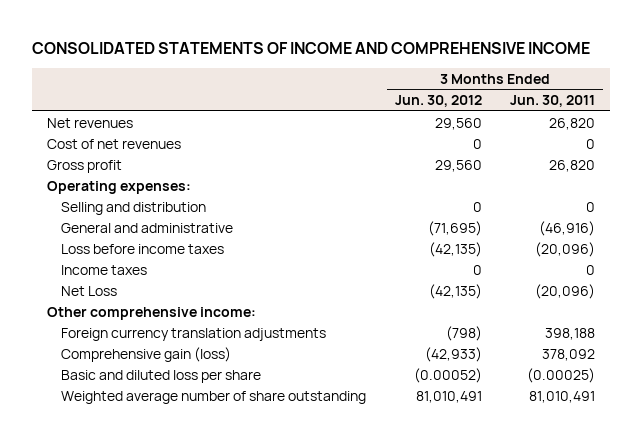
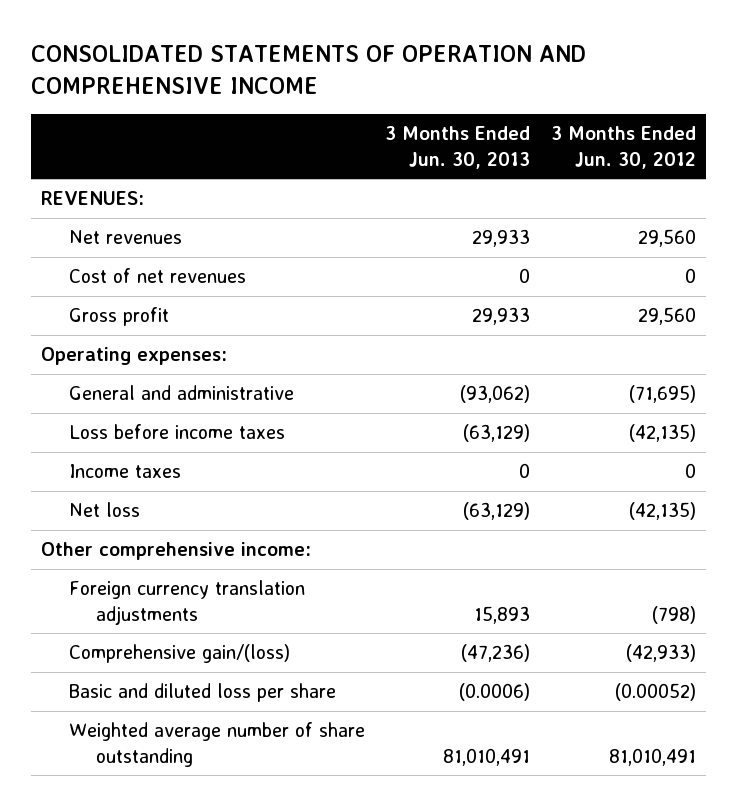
[32,42,591,55] CONSOLIDATED STATEMENTS OF INCOME AND COMPREHENSIVE INCOME -> [30,45,586,94] CONSOLIDATED STATEMENTS OF OPERATION AND COMPREHENSIVE INCOME
[510,95,596,108] Jun. 30, 2011 -> none
none -> [385,126,531,169] 3 Months Ended Jun. 30, 2013
none -> [41,191,145,206] REVENUES:
[60,201,206,215] Selling and distribution -> none
[60,285,117,296] Net Loss -> [68,502,140,518] Net loss
[60,346,231,362] Comprehensive gain (loss) -> [68,644,290,664] Comprehensive gain/(loss)

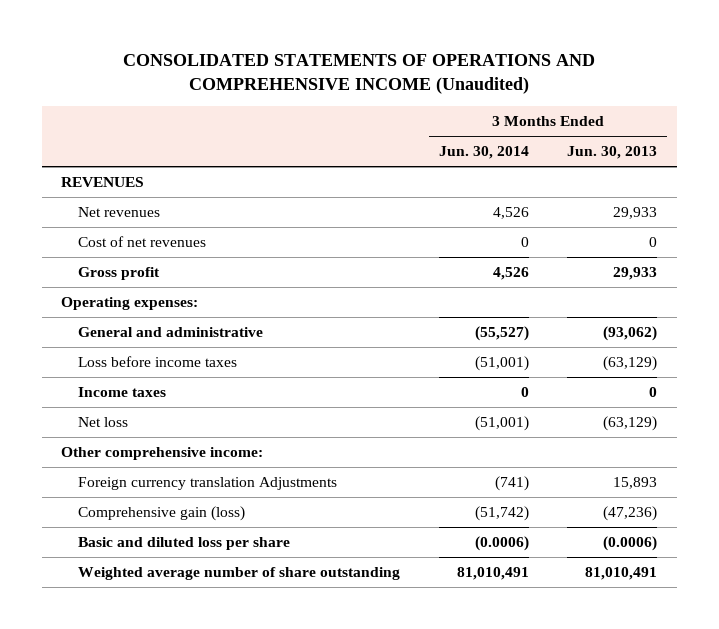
[30,45,586,94] CONSOLIDATED STATEMENTS OF OPERATION AND COMPREHENSIVE INCOME -> [123,53,596,95] CONSOLIDATED STATEMENTS OF OPERATIONS AND COMPREHENSIVE INCOME (Unaudited)
[550,126,696,169] 3 Months Ended Jun. 30, 2012 -> none
none -> [438,146,529,160] Jun. 30, 2014
[41,191,145,206] REVENUES: -> [61,177,145,188] REVENUES
[68,580,305,625] Foreign currency translation adjustments -> [77,477,337,491] Foreign currency translation Adjustments
[68,644,290,664] Comprehensive gain/(loss) -> [77,506,245,522] Comprehensive gain (loss)

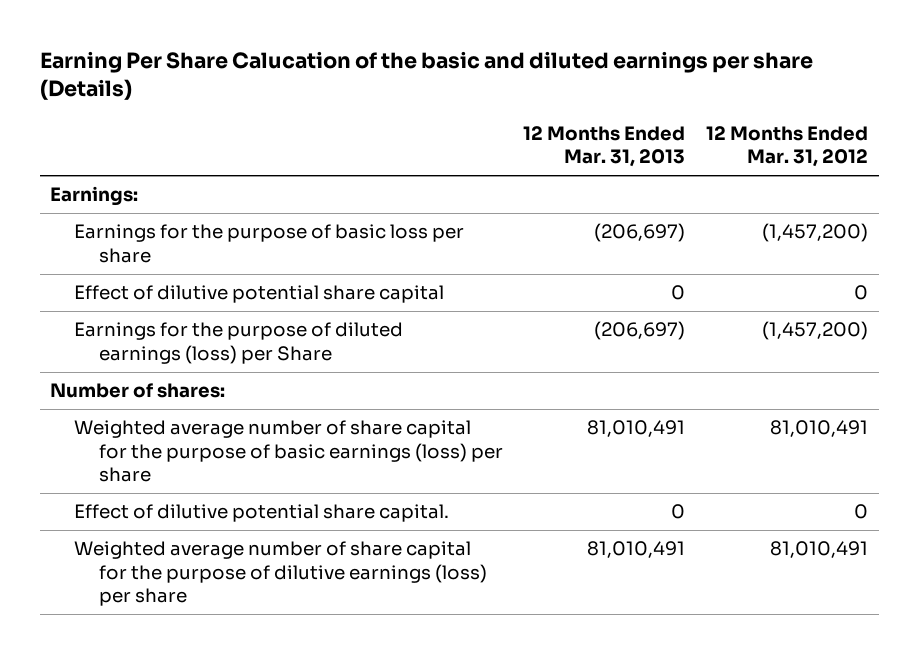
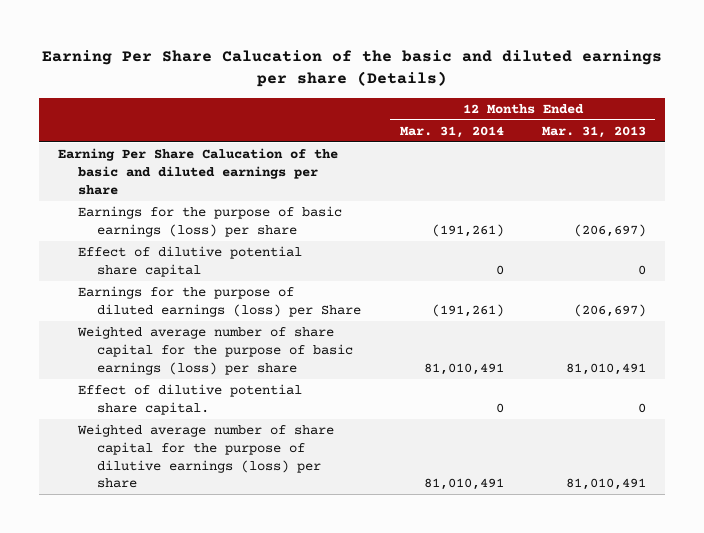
[706,125,869,168] 12 Months Ended Mar. 31, 2012 -> none
none -> [399,125,504,138] Mar. 31, 2014
[49,186,138,207] Earnings: -> none
none -> [58,148,339,195] Earning Per Share Calucation of the basic and diluted earnings per share
[74,224,465,263] Earnings for the purpose of basic loss per share -> [77,206,342,237] Earnings for the purpose of basic earnings (loss) per share
[49,383,225,399] Number of shares: -> none

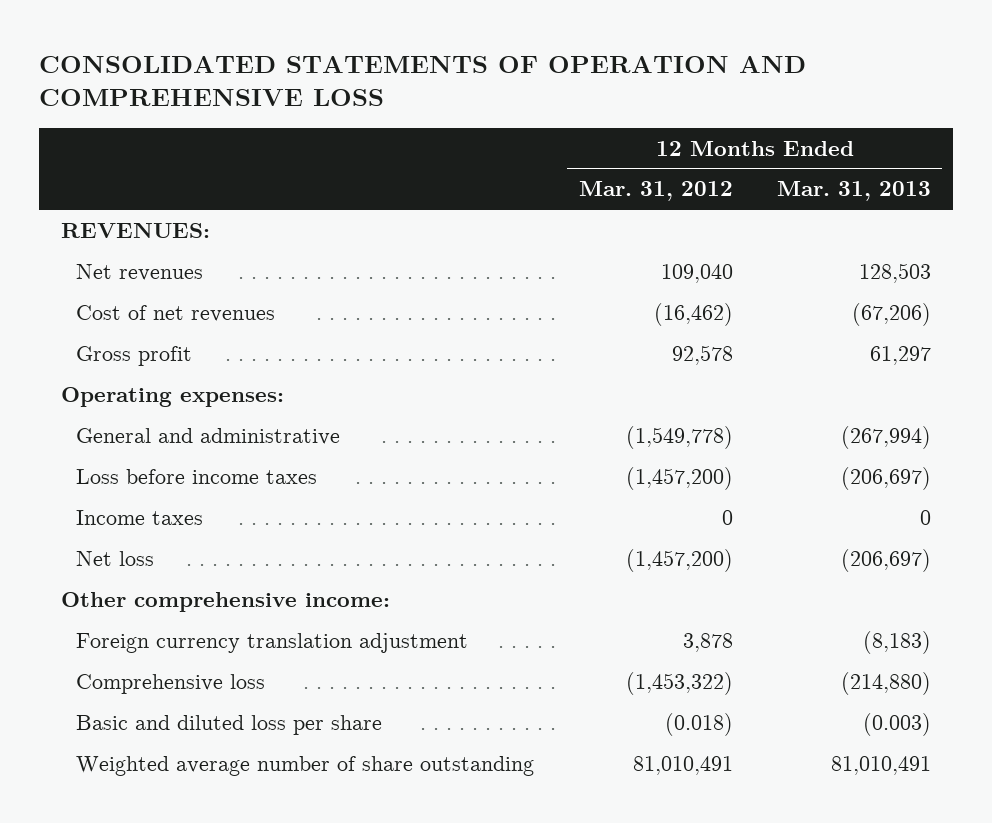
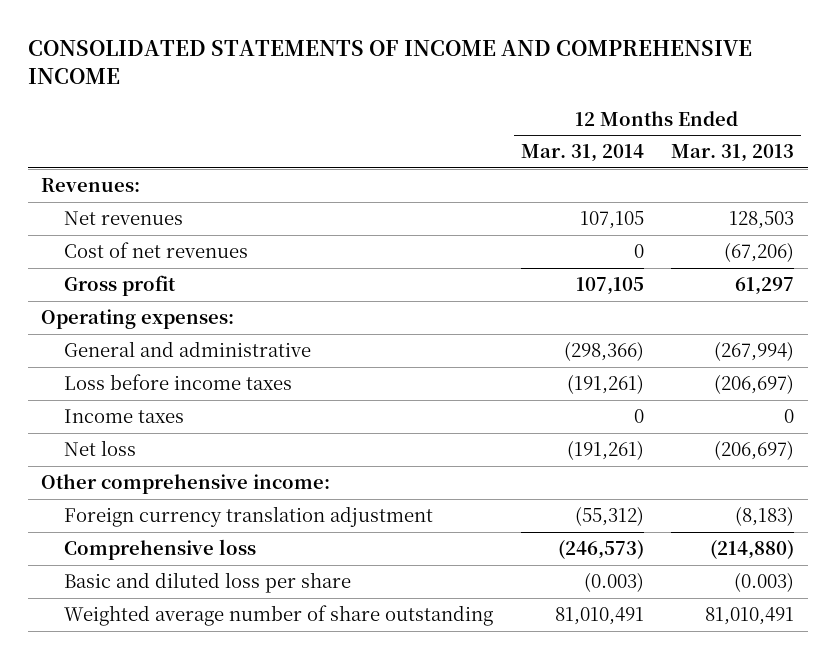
[38,55,806,107] CONSOLIDATED STATEMENTS OF OPERATION AND COMPREHENSIVE LOSS -> [27,40,752,85] CONSOLIDATED STATEMENTS OF INCOME AND COMPREHENSIVE INCOME
[578,181,733,202] Mar. 31, 2012 -> none
none -> [520,144,644,163] Mar. 31, 2014
[60,222,210,238] REVENUES: -> [41,177,141,192] Revenues:

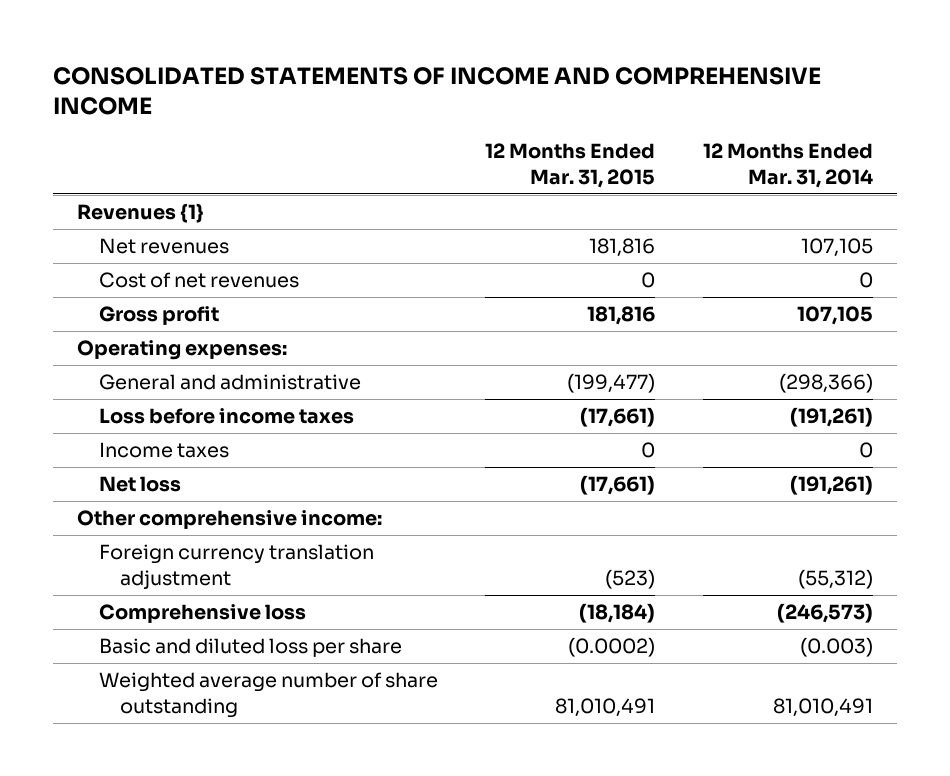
[671,144,795,163] Mar. 31, 2013 -> none
none -> [485,143,656,188] 12 Months Ended Mar. 31, 2015
[41,177,141,192] Revenues: -> [77,203,205,224] Revenues {1}

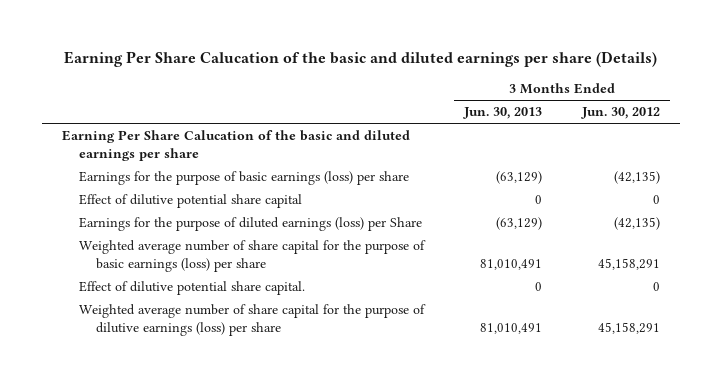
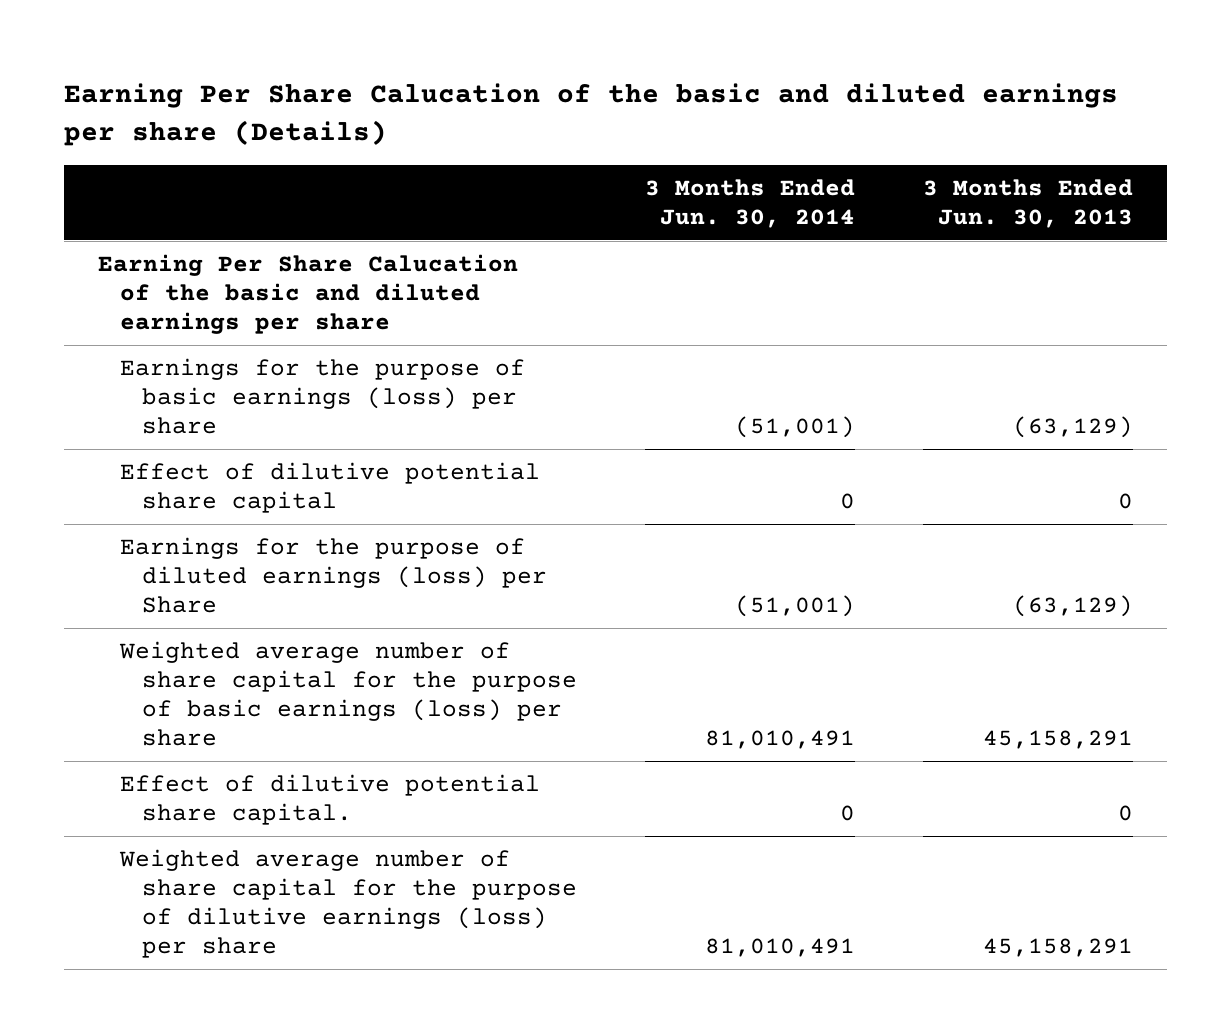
[581,107,661,120] Jun. 30, 2012 -> none
none -> [644,179,855,228] 3 Months Ended Jun. 30, 2014
[480,258,543,270] 81,010,491 -> [982,729,1133,749] 45,158,291
[480,322,543,334] 81,010,491 -> [982,937,1133,957] 45,158,291

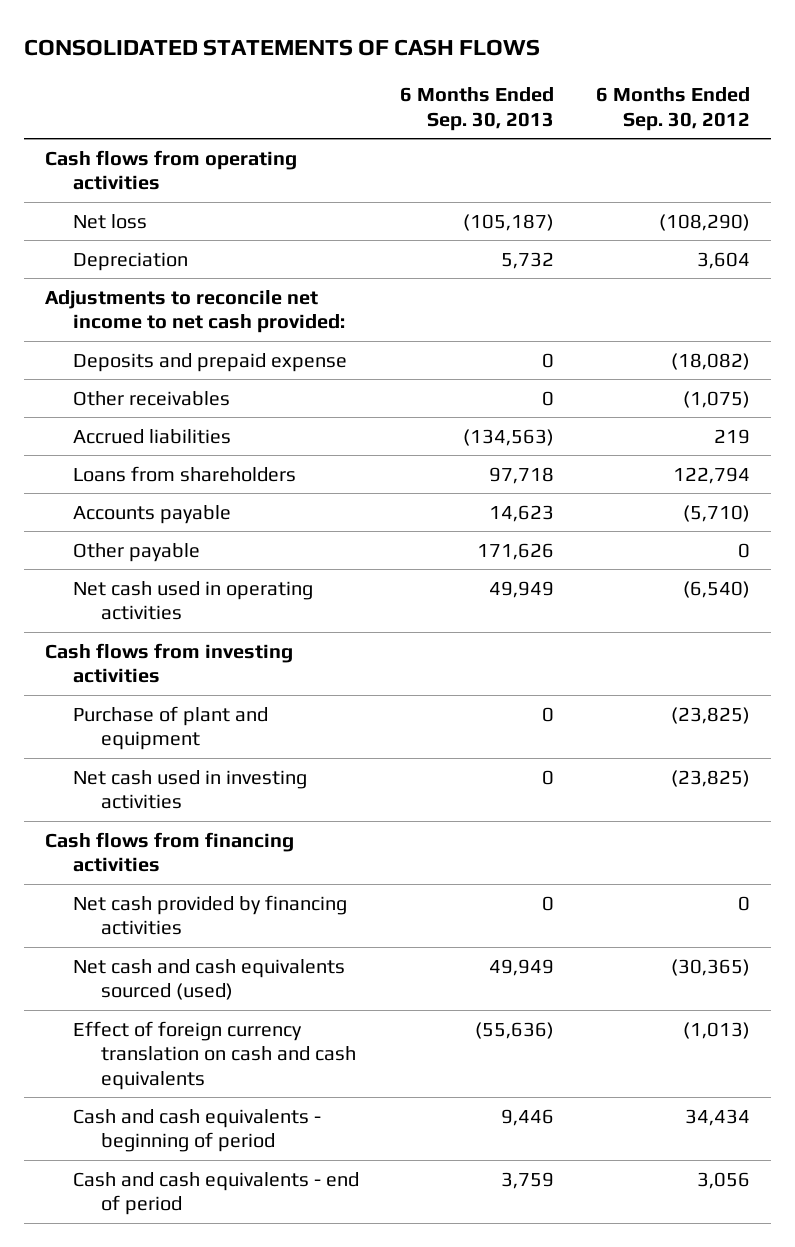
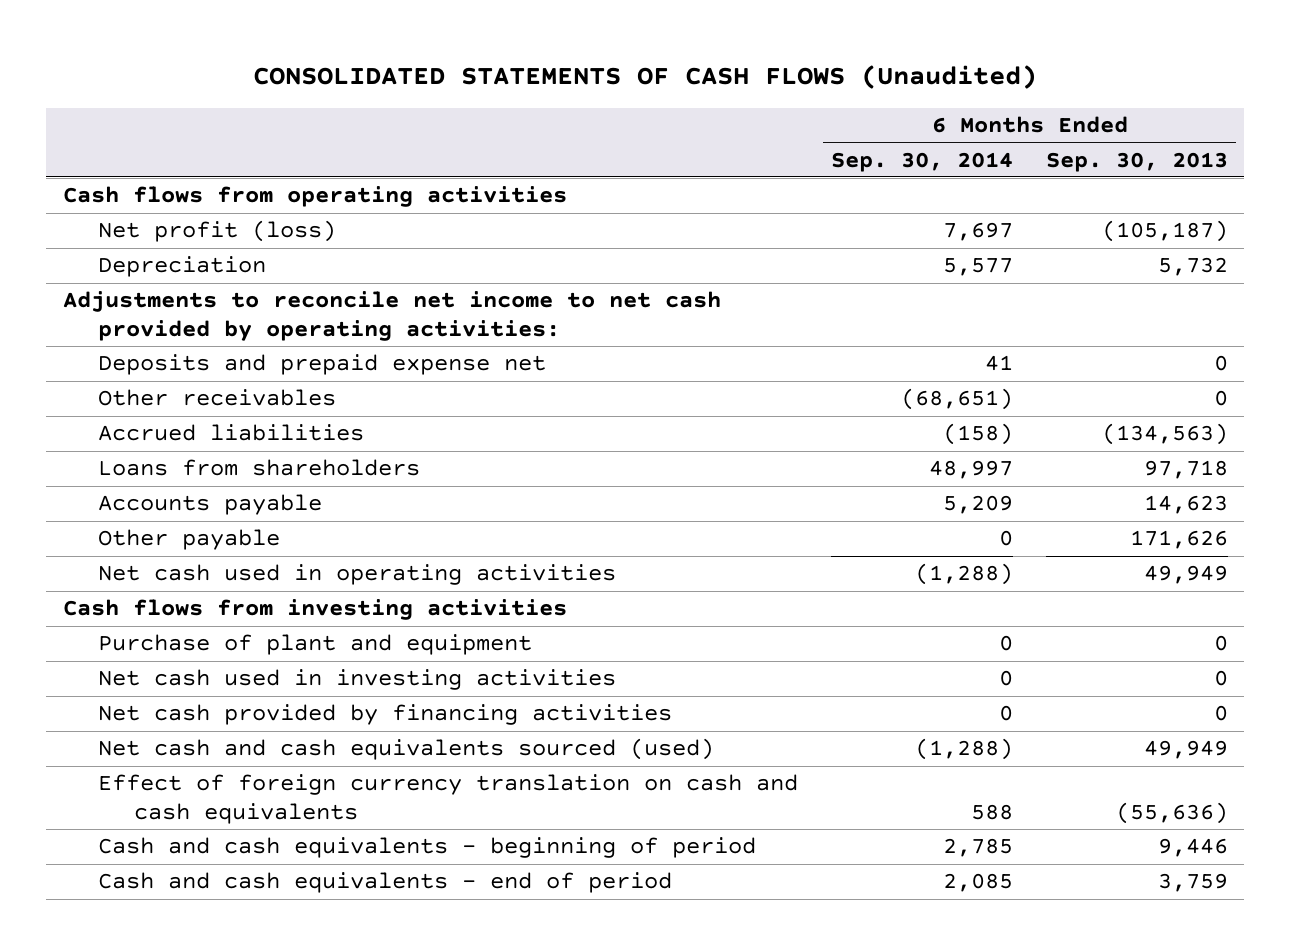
[23,39,540,57] CONSOLIDATED STATEMENTS OF CASH FLOWS -> [253,64,1038,89] CONSOLIDATED STATEMENTS OF CASH FLOWS (Unaudited)
[596,86,751,131] 6 Months Ended Sep. 30, 2012 -> none
none -> [831,151,1014,172] Sep. 30, 2014
[72,213,147,229] Net loss -> [98,220,337,243] Net profit (loss)
[44,289,345,334] Adjustments to reconcile net income to net cash provided: -> [62,291,721,341] Adjustments to reconcile net income to net cash provided by operating activities:
[72,352,347,372] Deposits and prepaid expense -> [98,354,547,376] Deposits and prepaid expense net
[44,831,294,873] Cash flows from financing activities -> none

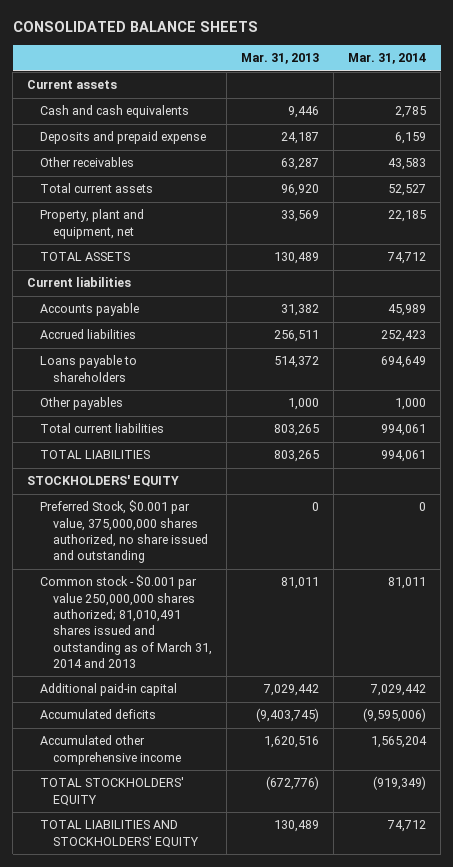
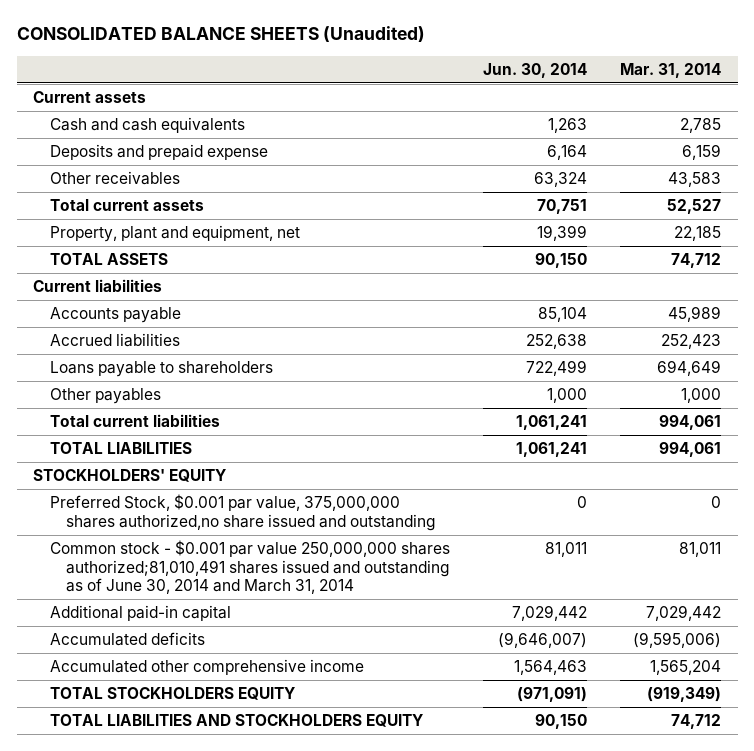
[12,21,258,33] CONSOLIDATED BALANCE SHEETS -> [16,26,425,43] CONSOLIDATED BALANCE SHEETS (Unaudited)
[240,53,319,65] Mar. 31, 2013 -> none
none -> [483,62,588,78] Jun. 30, 2014
[39,500,208,564] Preferred Stock, $0.001 par value, 375,000,000 shares authorized, no share issued and outstanding -> [49,494,437,531] Preferred Stock, $0.001 par value, 375,000,000 shares authorized,no share issued and outstanding
[39,575,212,668] Common stock - $0.001 par value 250,000,000 shares authorized; 81,010,491 shares issued and outstanding as of March 31, 2014 and 2013 -> [49,540,451,595] Common stock - $0.001 par value 250,000,000 shares authorized;81,010,491 shares issued and outstanding as of June 30, 2014 and March 31, 2014
[39,777,184,806] TOTAL STOCKHOLDERS' EQUITY -> [49,687,295,701] TOTAL STOCKHOLDERS EQUITY
[39,820,199,848] TOTAL LIABILITIES AND STOCKHOLDERS' EQUITY -> [49,714,423,728] TOTAL LIABILITIES AND STOCKHOLDERS EQUITY

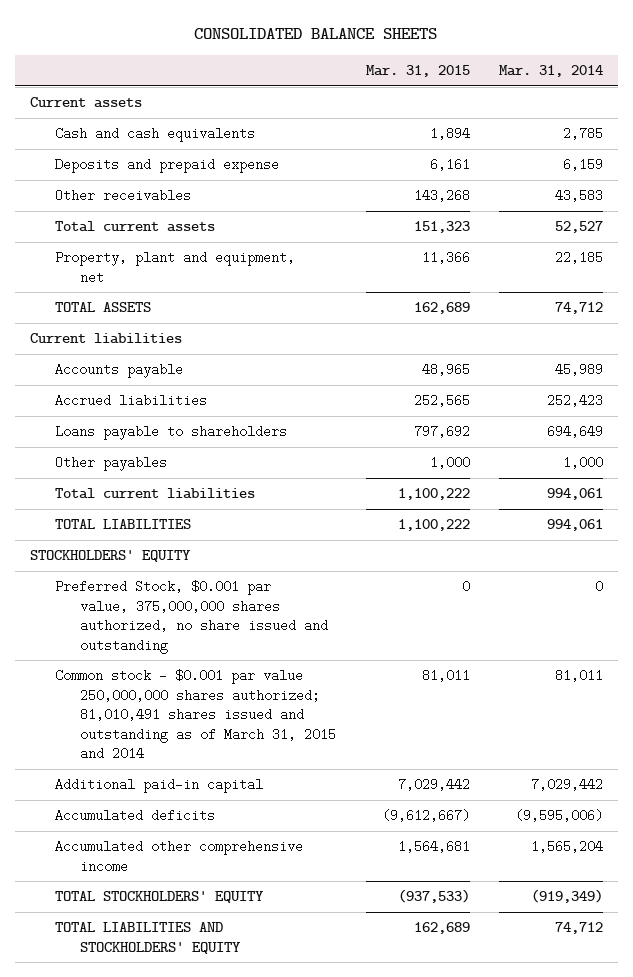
[16,26,425,43] CONSOLIDATED BALANCE SHEETS (Unaudited) -> [194,28,438,40] CONSOLIDATED BALANCE SHEETS
[483,62,588,78] Jun. 30, 2014 -> none
none -> [365,65,470,78] Mar. 31, 2015
[49,494,437,531] Preferred Stock, $0.001 par value, 375,000,000 shares authorized,no share issued and outstanding -> [54,580,329,654] Preferred Stock, $0.001 par value, 375,000,000 shares authorized, no share issued and outstanding
[49,540,451,595] Common stock - $0.001 par value 250,000,000 shares authorized;81,010,491 shares issued and outstanding as of June 30, 2014 and March 31, 2014 -> [54,669,337,761] Common stock - $0.001 par value 250,000,000 shares authorized; 81,010,491 shares issued and outstanding as of March 31, 2015 and 2014
[49,687,295,701] TOTAL STOCKHOLDERS EQUITY -> [54,891,264,904] TOTAL STOCKHOLDERS' EQUITY
[49,714,423,728] TOTAL LIABILITIES AND STOCKHOLDERS EQUITY -> [54,922,242,954] TOTAL LIABILITIES AND STOCKHOLDERS' EQUITY

